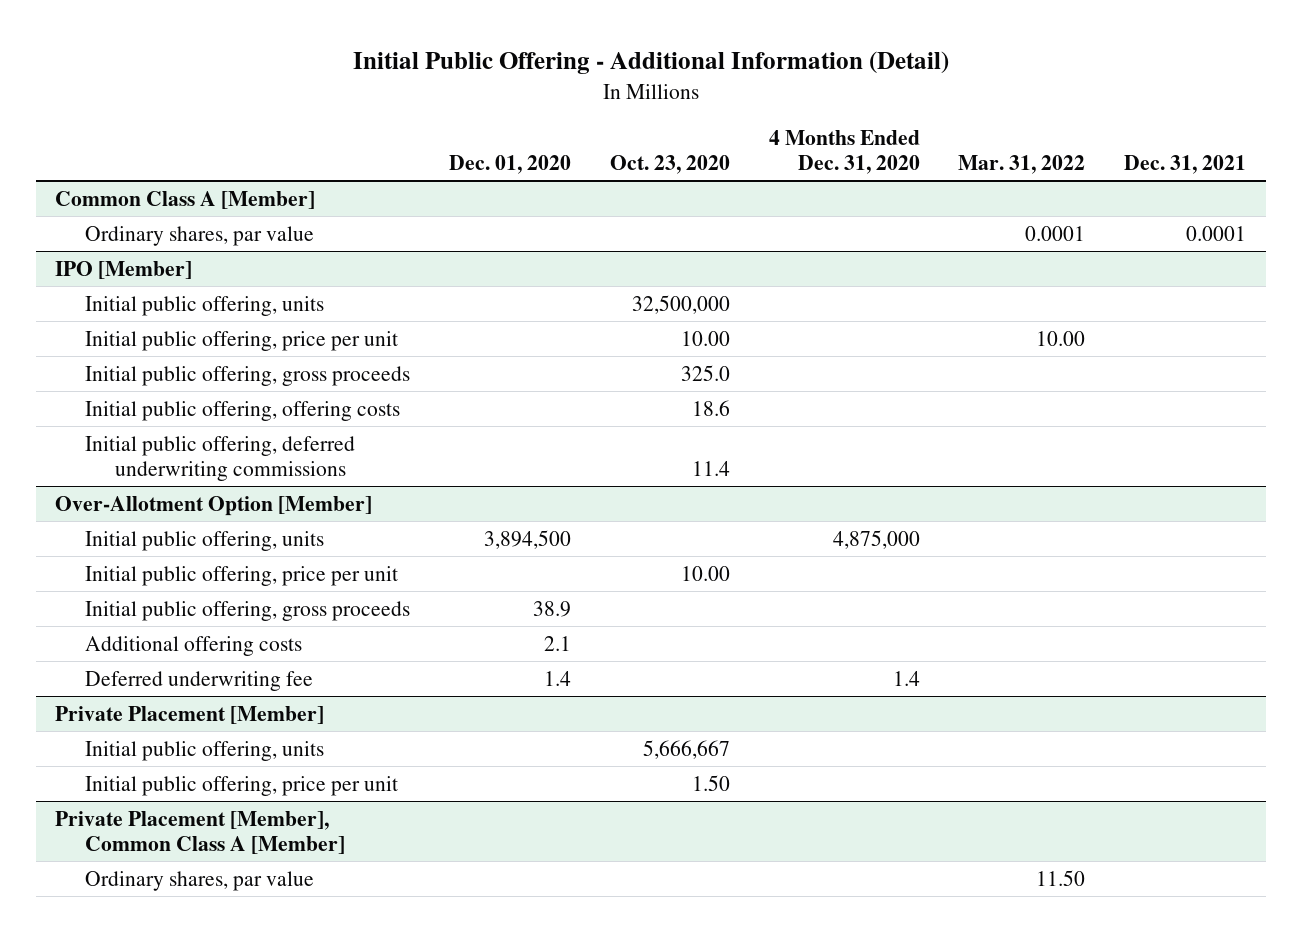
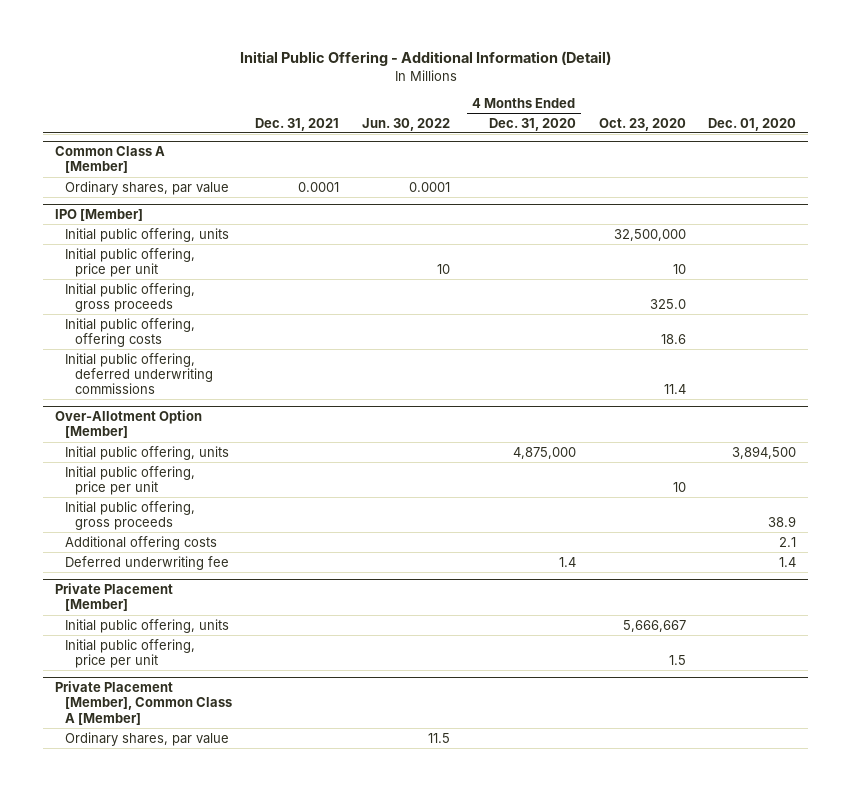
[958,154,1086,174] Mar. 31, 2022 -> none
none -> [361,117,450,131] Jun. 30, 2022
[680,330,730,346] 10.00 -> [672,263,686,274] 10
[680,565,730,581] 10.00 -> [672,481,686,492] 10
[691,774,730,791] 1.50 -> [668,654,686,665] 1.5

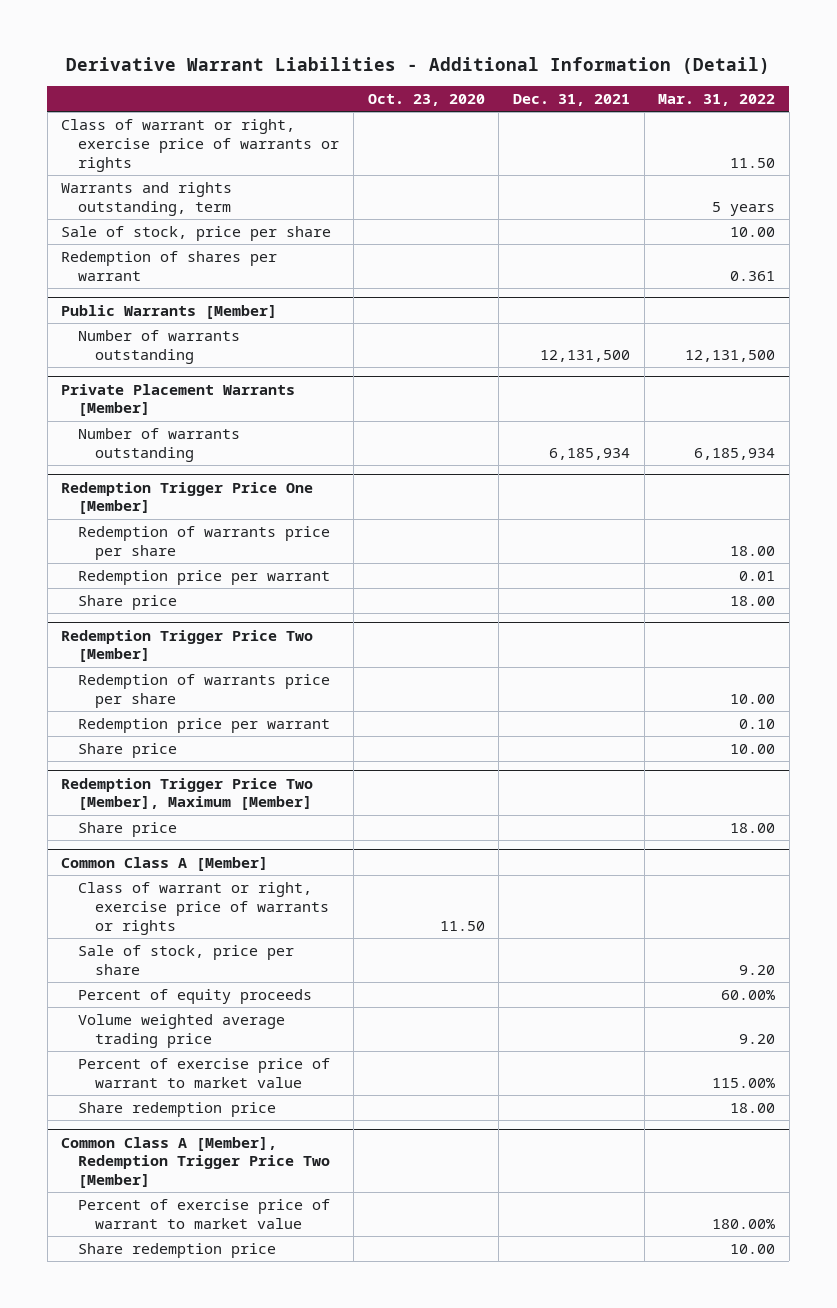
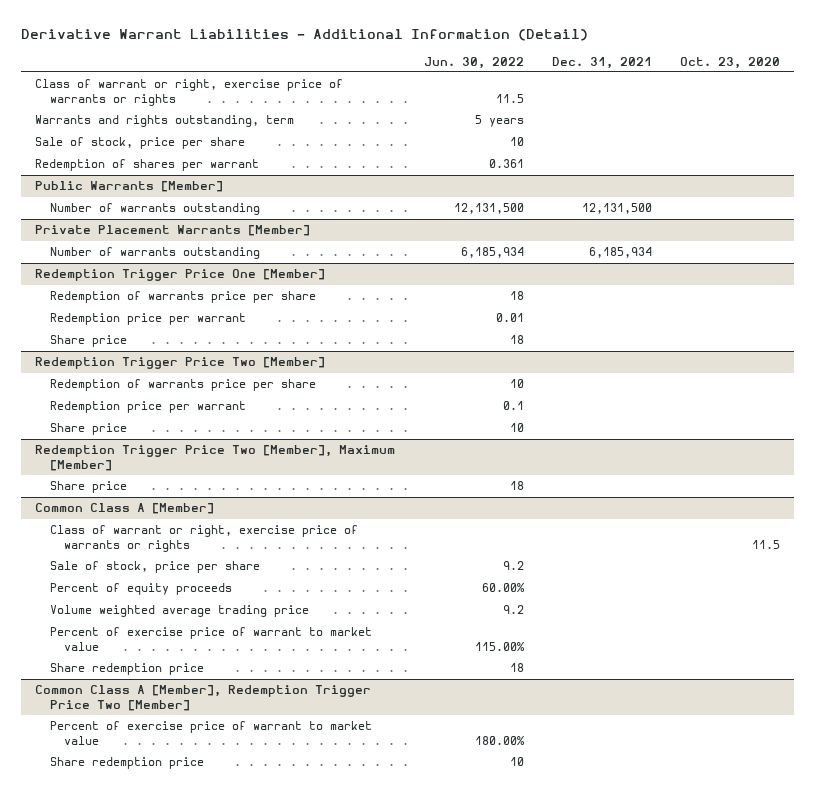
[658,94,776,107] Mar. 31, 2022 -> none
none -> [423,56,524,69] Jun. 30, 2022
[439,920,485,931] 11.50 -> [752,540,781,550] 11.5

